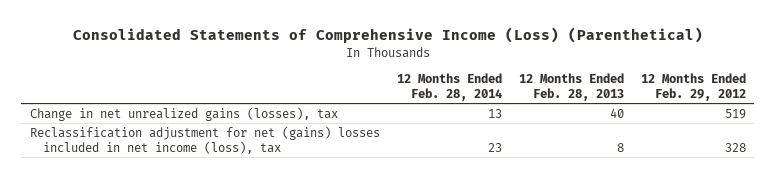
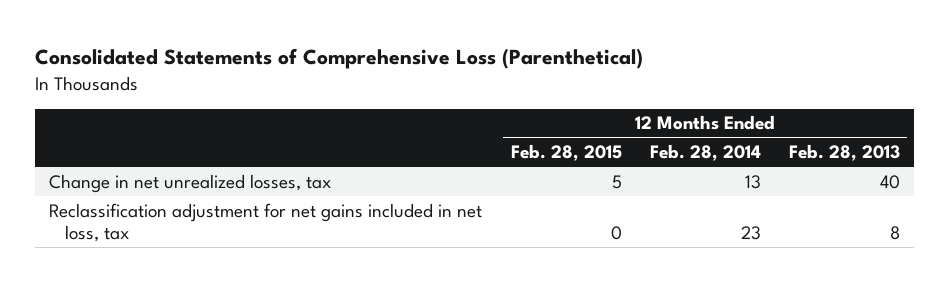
[72,27,703,44] Consolidated Statements of Comprehensive Income (Loss) (Parenthetical) -> [35,48,644,70] Consolidated Statements of Comprehensive Loss (Parenthetical)
[640,72,746,101] 12 Months Ended Feb. 29, 2012 -> none
none -> [510,144,622,162] Feb. 28, 2015
[29,106,338,121] Change in net unrealized gains (losses), tax -> [49,173,332,193] Change in net unrealized losses, tax
[29,125,380,154] Reclassification adjustment for net (gains) losses included in net income (loss), tax -> [49,202,483,242] Reclassification adjustment for net gains included in net loss, tax

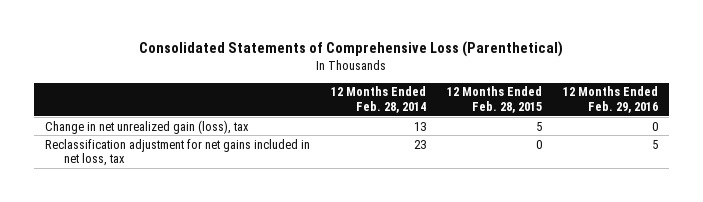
[789,144,901,162] Feb. 28, 2013 -> none
none -> [563,86,659,113] 12 Months Ended Feb. 29, 2016
[49,173,332,193] Change in net unrealized losses, tax -> [44,119,249,134] Change in net unrealized gain (loss), tax

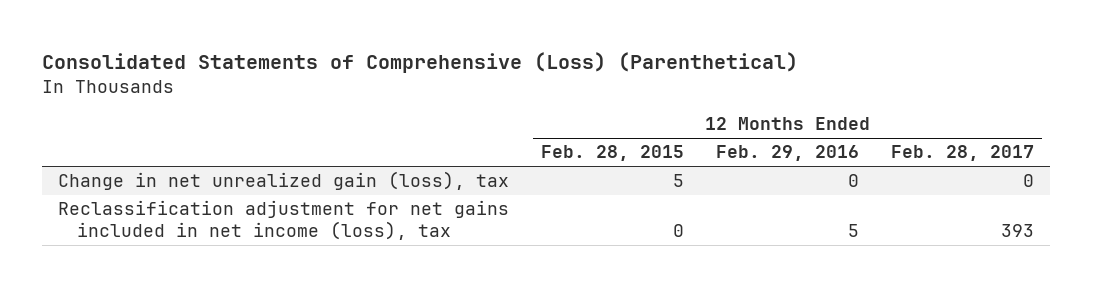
[139,41,564,58] Consolidated Statements of Comprehensive Loss (Parenthetical) -> [42,52,799,74] Consolidated Statements of Comprehensive (Loss) (Parenthetical)
[330,86,426,113] 12 Months Ended Feb. 28, 2014 -> none
none -> [891,145,1035,162] Feb. 28, 2017
[44,138,310,167] Reclassification adjustment for net gains included in net loss, tax -> [58,200,510,241] Reclassification adjustment for net gains included in net income (loss), tax

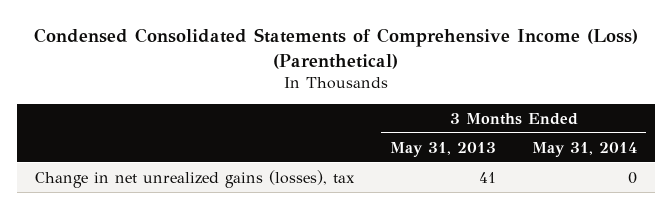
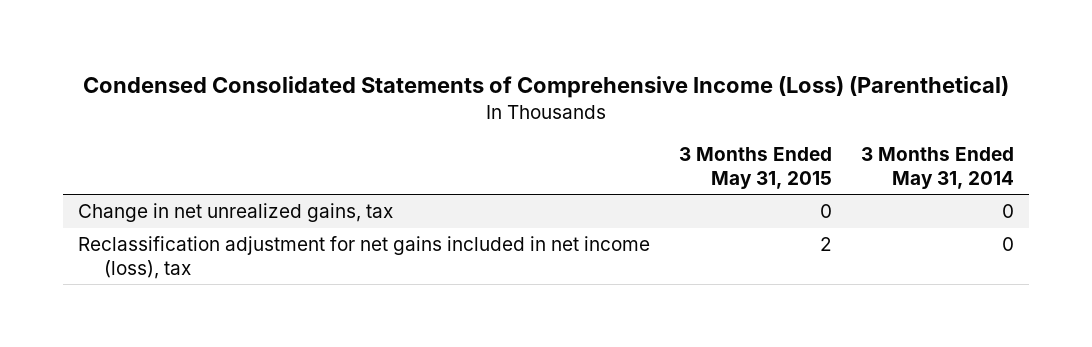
[390,141,497,157] May 31, 2013 -> none
none -> [678,147,832,189] 3 Months Ended May 31, 2015
[35,169,356,188] Change in net unrealized gains (losses), tax -> [77,203,393,223] Change in net unrealized gains, tax
none -> [77,236,650,279] Reclassification adjustment for net gains included in net income (loss), tax

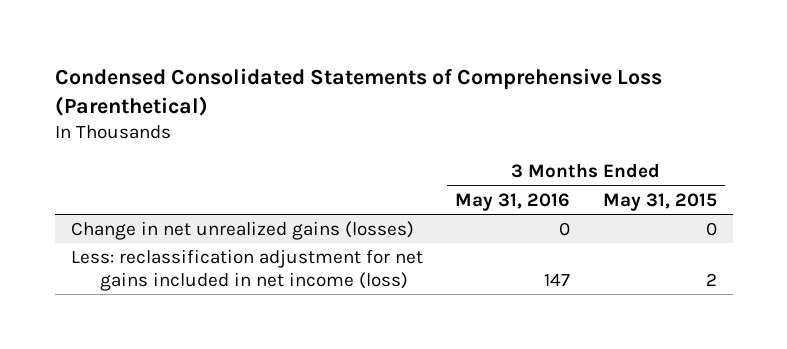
[82,75,1009,98] Condensed Consolidated Statements of Comprehensive Income (Loss) (Parenthetical) -> [54,67,662,117] Condensed Consolidated Statements of Comprehensive Loss (Parenthetical)
[861,147,1015,189] 3 Months Ended May 31, 2014 -> none
none -> [455,192,571,211] May 31, 2016
[77,203,393,223] Change in net unrealized gains, tax -> [70,221,414,241] Change in net unrealized gains (losses)
[77,236,650,279] Reclassification adjustment for net gains included in net income (loss), tax -> [70,249,423,291] Less: reclassification adjustment for net gains included in net income (loss)

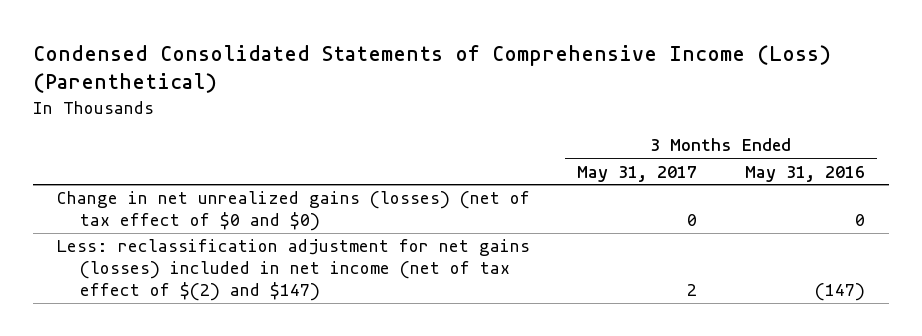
[54,67,662,117] Condensed Consolidated Statements of Comprehensive Loss (Parenthetical) -> [32,44,831,94] Condensed Consolidated Statements of Comprehensive Income (Loss) (Parenthetical)
[602,192,717,211] May 31, 2015 -> none
none -> [577,165,698,182] May 31, 2017
[70,221,414,241] Change in net unrealized gains (losses) -> [56,191,530,232] Change in net unrealized gains (losses) (net of tax effect of $0 and $0)
[70,249,423,291] Less: reclassification adjustment for net gains included in net income (loss) -> [56,239,530,301] Less: reclassification adjustment for net gains (losses) included in net income (net of tax effect of $(2) and $147)
[544,272,571,286] 147 -> [815,282,866,301] (147)

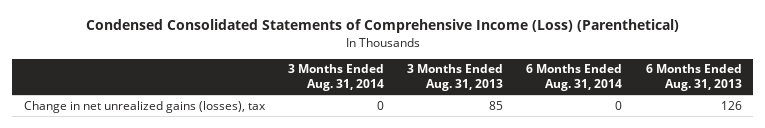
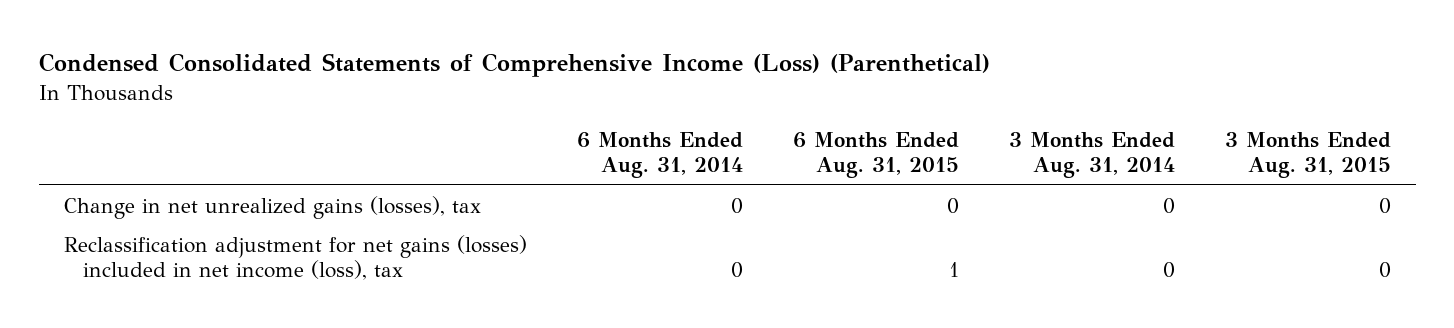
[407,64,504,92] 3 Months Ended Aug. 31, 2013 -> none
[645,64,742,92] 6 Months Ended Aug. 31, 2013 -> none
none -> [792,132,959,179] 6 Months Ended Aug. 31, 2015
none -> [1224,132,1391,179] 3 Months Ended Aug. 31, 2015
none -> [63,234,527,280] Reclassification adjustment for net gains (losses) included in net income (loss), tax

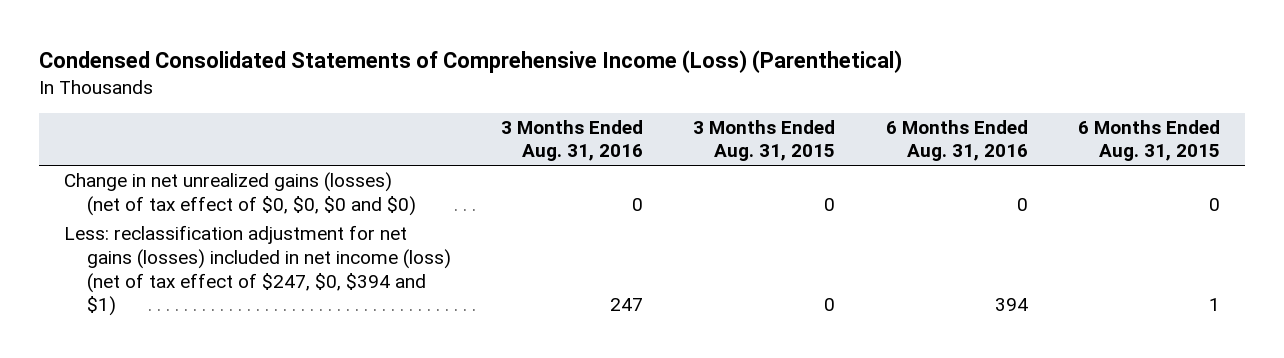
[576,132,743,179] 6 Months Ended Aug. 31, 2014 -> none
[1008,132,1175,179] 3 Months Ended Aug. 31, 2014 -> none
none -> [500,119,643,162] 3 Months Ended Aug. 31, 2016
none -> [885,119,1028,162] 6 Months Ended Aug. 31, 2016
[63,195,481,219] Change in net unrealized gains (losses), tax -> [63,172,416,216] Change in net unrealized gains (losses) (net of tax effect of $0, $0, $0 and $0)
[63,234,527,280] Reclassification adjustment for net gains (losses) included in net income (loss), tax -> [63,225,451,317] Less: reclassification adjustment for net gains (losses) included in net income (loss) (net of tax effect of $247, $0, $394 and $1)

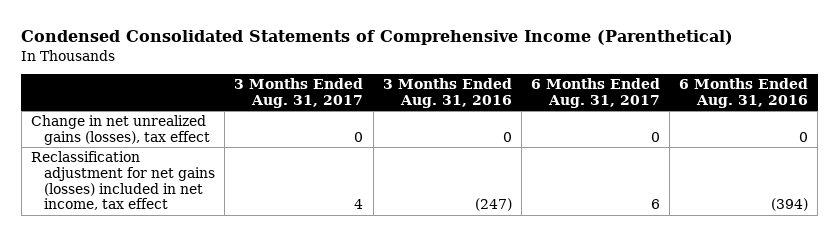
[38,50,902,74] Condensed Consolidated Statements of Comprehensive Income (Loss) (Parenthetical) -> [21,30,734,46] Condensed Consolidated Statements of Comprehensive Income (Parenthetical)
[693,119,836,162] 3 Months Ended Aug. 31, 2015 -> none
[1077,119,1220,162] 6 Months Ended Aug. 31, 2015 -> none
none -> [234,78,364,109] 3 Months Ended Aug. 31, 2017
none -> [530,78,660,109] 6 Months Ended Aug. 31, 2017
[63,172,416,216] Change in net unrealized gains (losses) (net of tax effect of $0, $0, $0 and $0) -> [30,115,211,145] Change in net unrealized gains (losses), tax effect
[63,225,451,317] Less: reclassification adjustment for net gains (losses) included in net income (loss) (net of tax effect of $247, $0, $394 and $1) -> [30,151,216,211] Reclassification adjustment for net gains (losses) included in net income, tax effect
[609,298,643,312] 247 -> [474,198,512,212] (247)
[994,298,1028,312] 394 -> [771,198,809,212] (394)

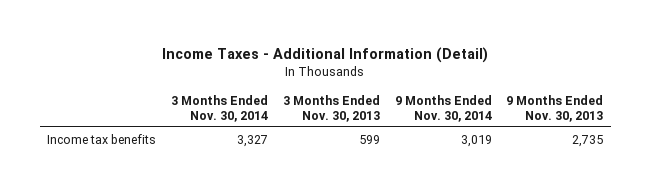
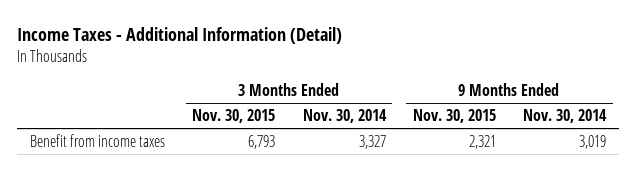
[282,94,380,123] 3 Months Ended Nov. 30, 2013 -> none
[506,94,604,123] 9 Months Ended Nov. 30, 2013 -> none
none -> [192,109,276,124] Nov. 30, 2015
none -> [412,109,496,124] Nov. 30, 2015
[47,133,157,144] Income tax benefits -> [30,134,166,148] Benefit from income taxes

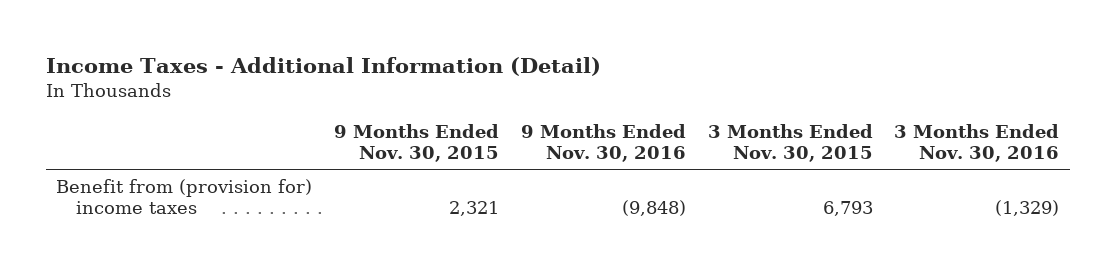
[302,109,387,124] Nov. 30, 2014 -> none
[522,109,607,124] Nov. 30, 2014 -> none
none -> [520,123,686,162] 9 Months Ended Nov. 30, 2016
none -> [894,123,1060,162] 3 Months Ended Nov. 30, 2016
[30,134,166,148] Benefit from income taxes -> [56,179,313,215] Benefit from (provision for) income taxes

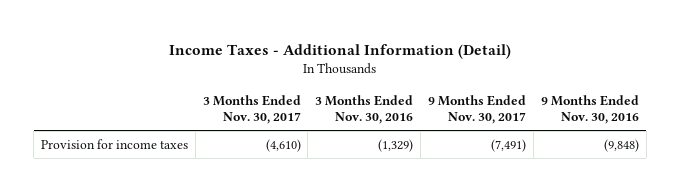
[334,123,500,162] 9 Months Ended Nov. 30, 2015 -> none
[707,123,873,162] 3 Months Ended Nov. 30, 2015 -> none
none -> [202,94,301,125] 3 Months Ended Nov. 30, 2017
none -> [428,94,527,125] 9 Months Ended Nov. 30, 2017
[56,179,313,215] Benefit from (provision for) income taxes -> [40,138,188,149] Provision for income taxes

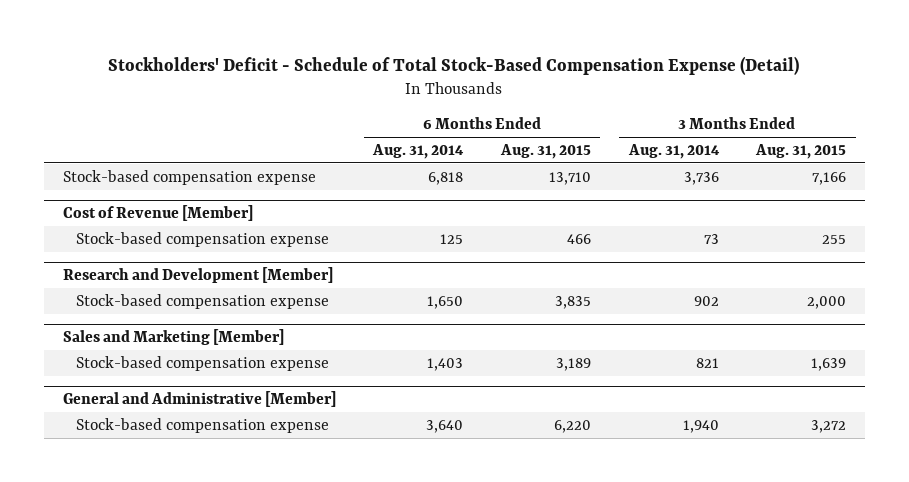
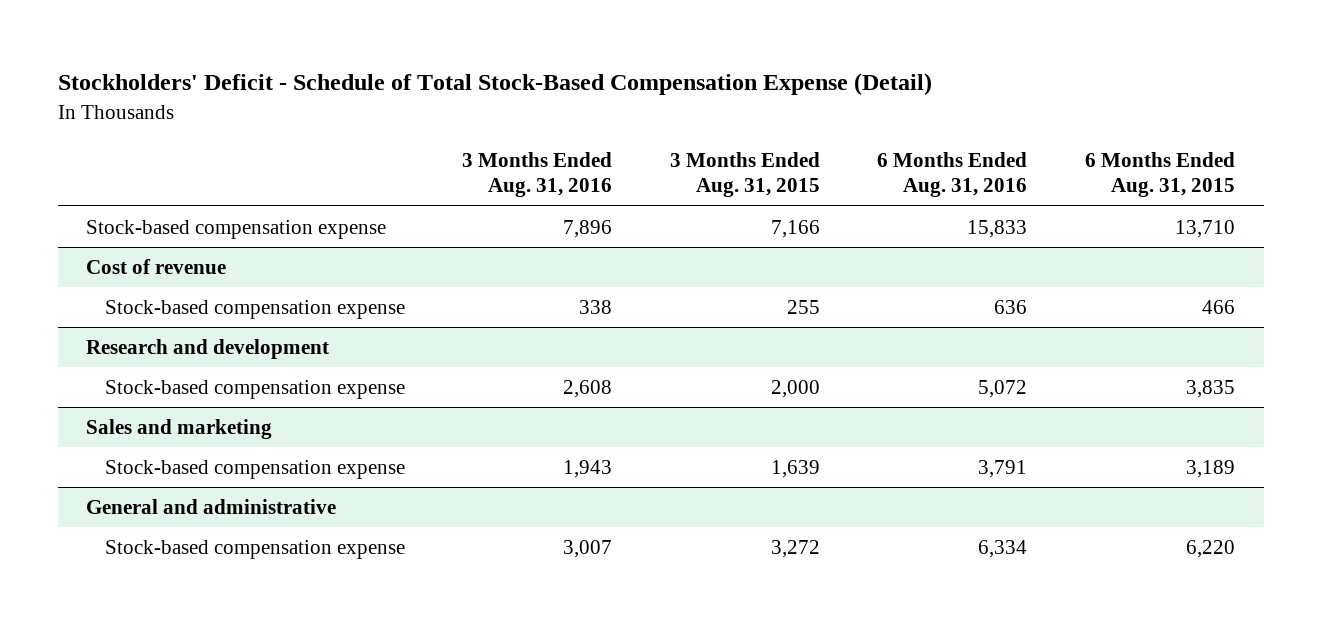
[372,143,465,159] Aug. 31, 2014 -> none
[627,143,720,159] Aug. 31, 2014 -> none
none -> [462,151,613,198] 3 Months Ended Aug. 31, 2016
none -> [877,151,1028,198] 6 Months Ended Aug. 31, 2016
[62,205,253,222] Cost of Revenue [Member] -> [86,259,227,275] Cost of revenue
[62,267,333,284] Research and Development [Member] -> [86,339,330,360] Research and development
[62,329,284,346] Sales and Marketing [Member] -> [86,419,273,440] Sales and marketing
[62,391,336,408] General and Administrative [Member] -> [86,499,337,515] General and administrative

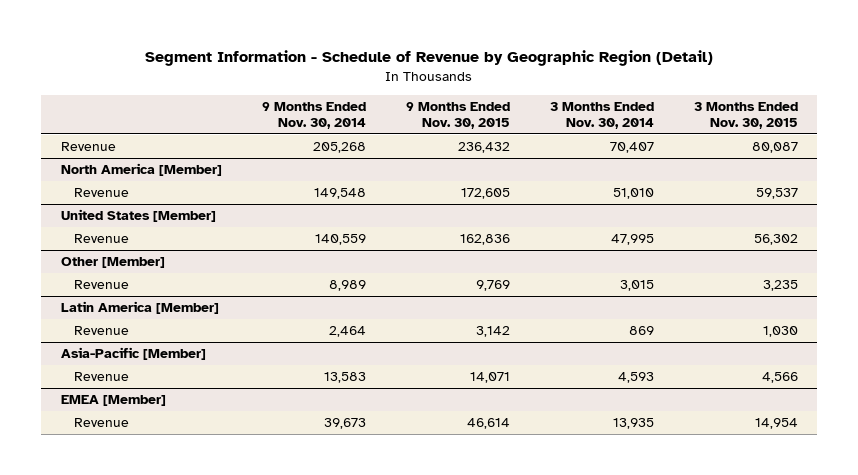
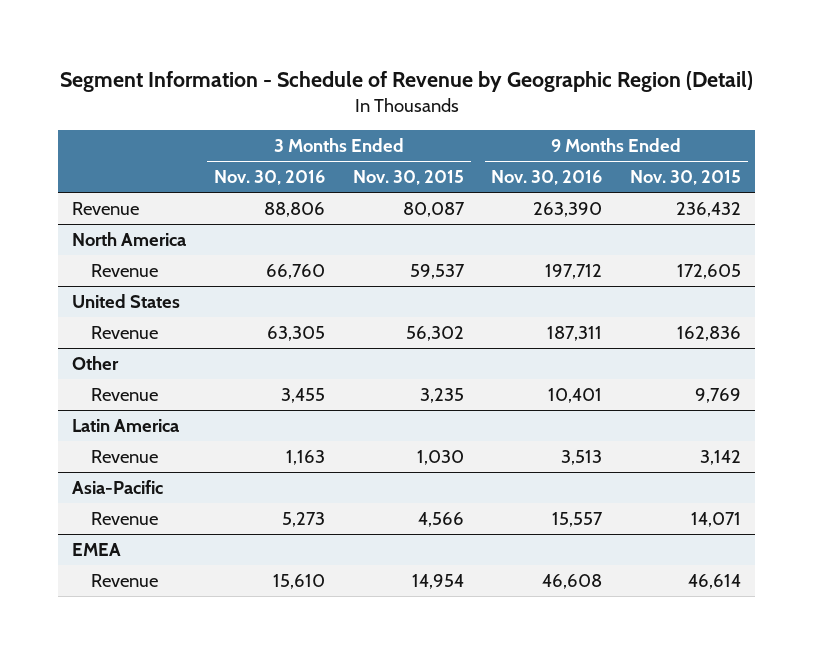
[261,101,366,129] 9 Months Ended Nov. 30, 2014 -> none
[549,101,654,129] 3 Months Ended Nov. 30, 2014 -> none
none -> [213,170,325,186] Nov. 30, 2016
none -> [491,170,603,186] Nov. 30, 2016
[60,163,222,177] North America [Member] -> [72,231,187,246] North America
[60,209,216,223] United States [Member] -> [72,293,181,308] United States
[60,257,165,269] Other [Member] -> [72,355,120,370] Other
[60,301,219,315] Latin America [Member] -> [72,418,180,432] Latin America
[60,347,206,361] Asia-Pacific [Member] -> [72,479,164,494] Asia-Pacific
[60,395,166,407] EMEA [Member] -> [72,542,122,556] EMEA

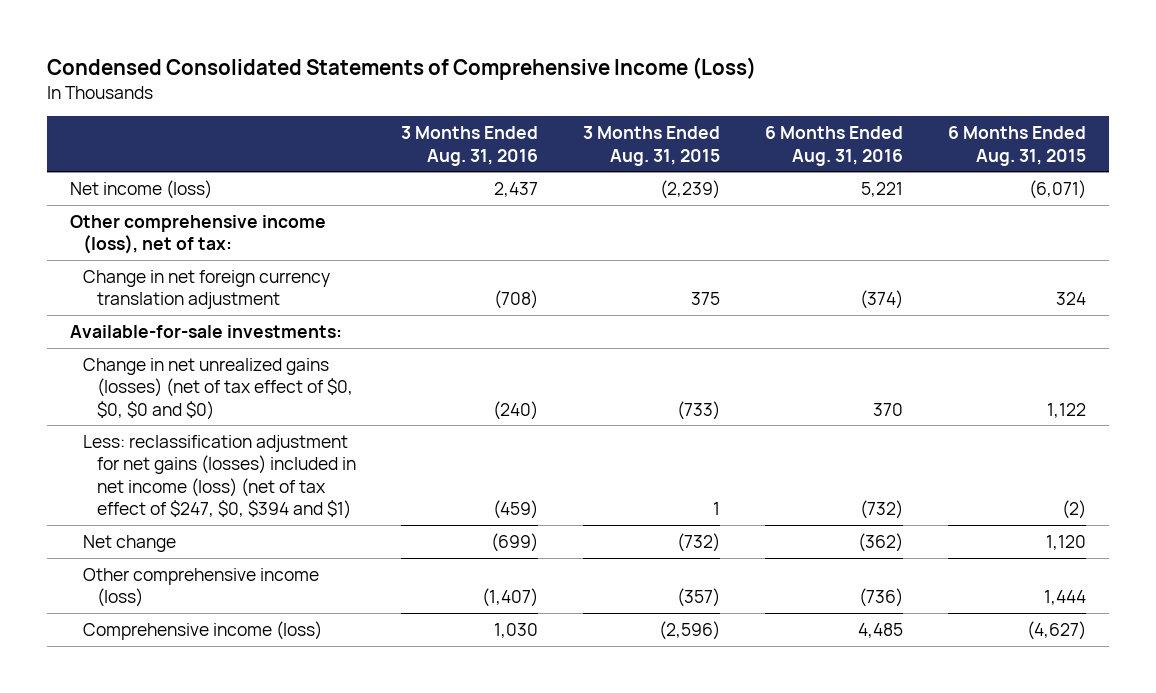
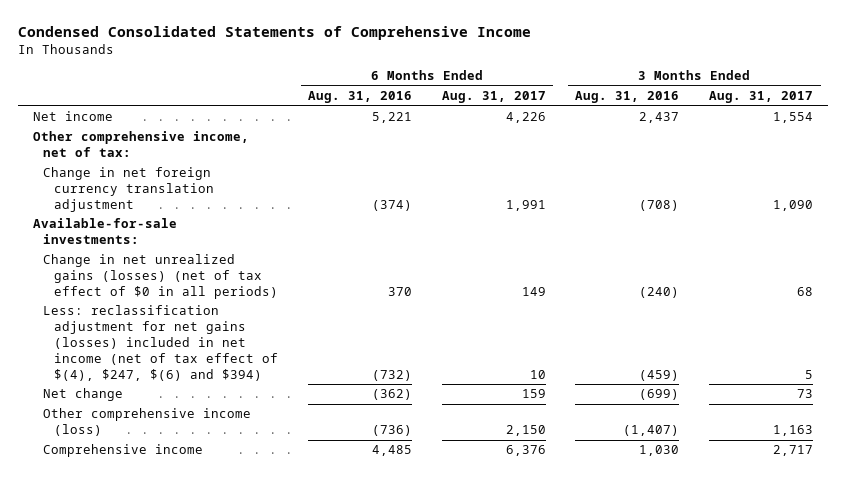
[47,56,757,80] Condensed Consolidated Statements of Comprehensive Income (Loss) -> [17,25,531,40] Condensed Consolidated Statements of Comprehensive Income
[583,126,721,166] 3 Months Ended Aug. 31, 2015 -> none
[948,126,1087,166] 6 Months Ended Aug. 31, 2015 -> none
none -> [441,91,546,104] Aug. 31, 2017
none -> [709,91,814,104] Aug. 31, 2017
[69,179,212,199] Net income (loss) -> [32,111,113,122] Net income
[69,214,326,255] Other comprehensive income (loss), net of tax: -> [32,131,249,158] Other comprehensive income, net of tax:
[83,357,353,420] Change in net unrealized gains (losses) (net of tax effect of $0, $0, $0 and $0) -> [43,254,279,300] Change in net unrealized gains (losses) (net of tax effect of $0 in all periods)
[83,434,356,519] Less: reclassification adjustment for net gains (losses) included in net income (loss) (net of tax effect of $247, $0, $394 and $1) -> [43,305,279,381] Less: reclassification adjustment for net gains (losses) included in net income (net of tax effect of $(4), $247, $(6) and $394)
[83,620,323,640] Comprehensive income (loss) -> [43,444,204,458] Comprehensive income

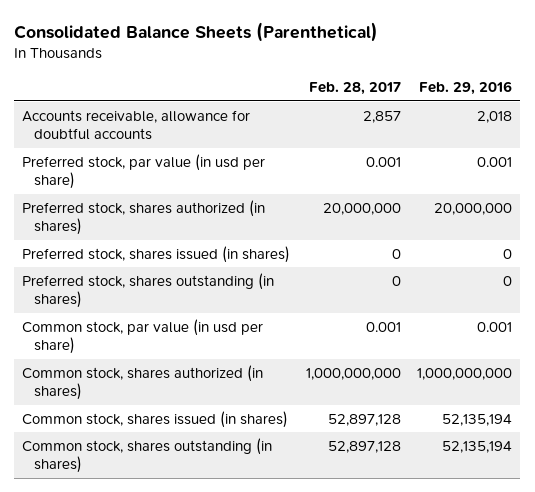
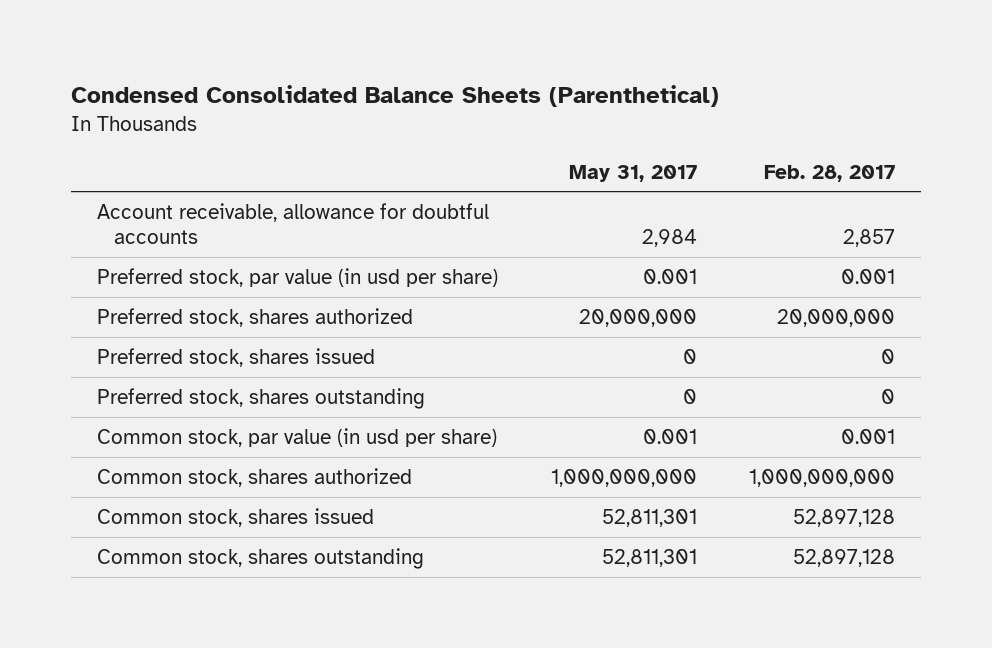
[14,21,379,42] Consolidated Balance Sheets (Parenthetical) -> [71,85,720,108] Condensed Consolidated Balance Sheets (Parenthetical)
[419,81,513,96] Feb. 29, 2016 -> none
none -> [568,164,697,182] May 31, 2017
[22,109,251,141] Accounts receivable, allowance for doubtful accounts -> [97,202,490,245] Account receivable, allowance for doubtful accounts
[22,199,266,236] Preferred stock, shares authorized (in shares) -> [97,307,414,327] Preferred stock, shares authorized
[22,245,291,263] Preferred stock, shares issued (in shares) -> [97,347,376,367] Preferred stock, shares issued
[22,272,275,309] Preferred stock, shares outstanding (in shares) -> [97,387,426,409] Preferred stock, shares outstanding
[22,364,264,401] Common stock, shares authorized (in shares) -> [97,467,413,487] Common stock, shares authorized
[22,410,289,428] Common stock, shares issued (in shares) -> [97,507,375,527] Common stock, shares issued
[22,437,273,474] Common stock, shares outstanding (in shares) -> [97,547,425,569] Common stock, shares outstanding

